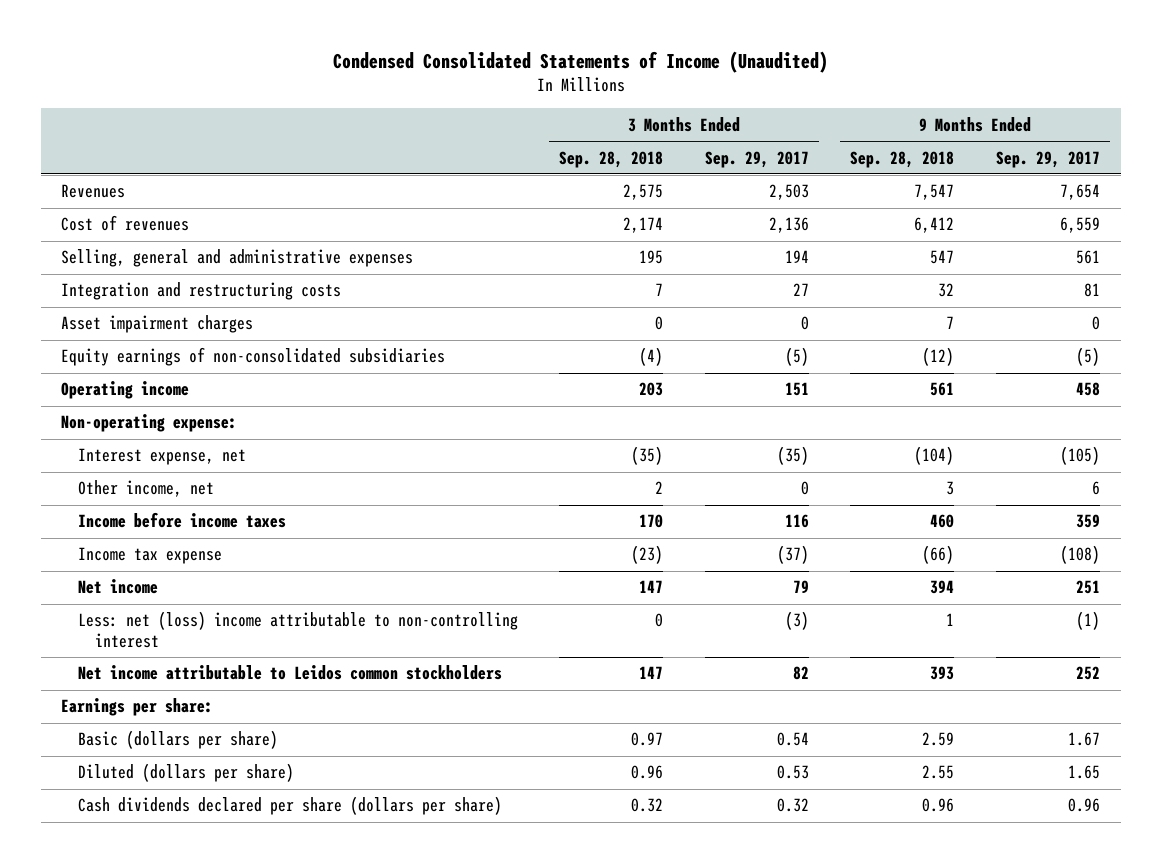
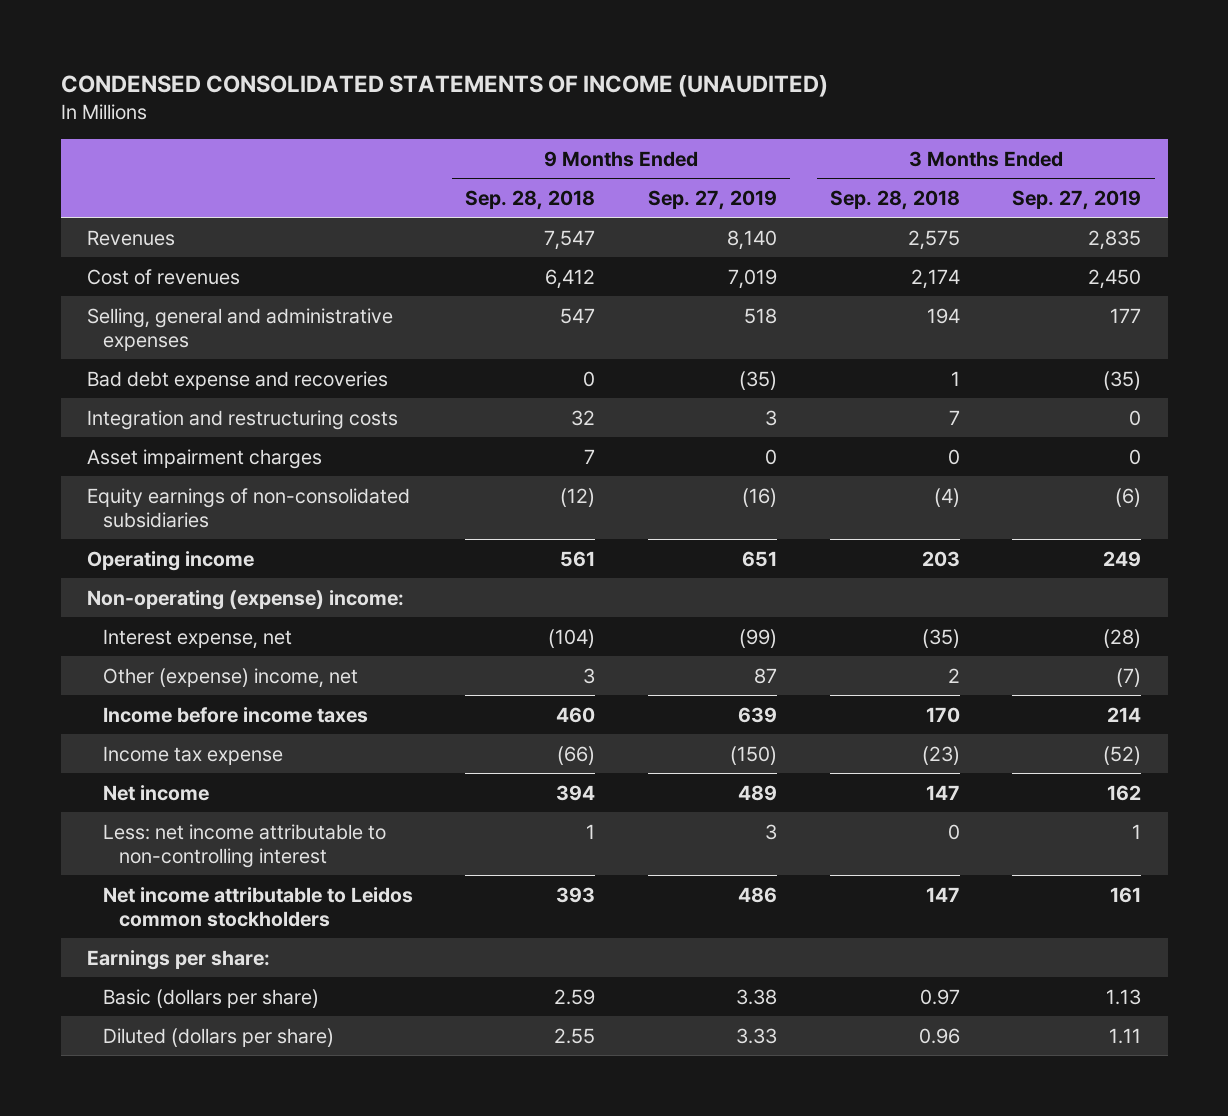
[332,50,828,73] Condensed Consolidated Statements of Income (Unaudited) -> [60,74,828,97] CONDENSED CONSOLIDATED STATEMENTS OF INCOME (UNAUDITED)
[704,150,809,168] Sep. 29, 2017 -> none
[995,150,1100,168] Sep. 29, 2017 -> none
none -> [648,189,778,210] Sep. 27, 2019
none -> [1012,189,1142,210] Sep. 27, 2019
[639,250,664,265] 195 -> [926,307,960,324] 194
none -> [86,370,388,390] Bad debt expense and recoveries
[61,414,238,433] Non-operating expense: -> [86,589,404,610] Non-operating (expense) income:
[77,480,214,498] Other income, net -> [102,667,358,688] Other (expense) income, net
[77,611,518,648] Less: net (loss) income attributable to non-controlling interest -> [102,823,386,868] Less: net income attributable to non-controlling interest
[77,796,502,816] Cash dividends declared per share (dollars per share) -> none

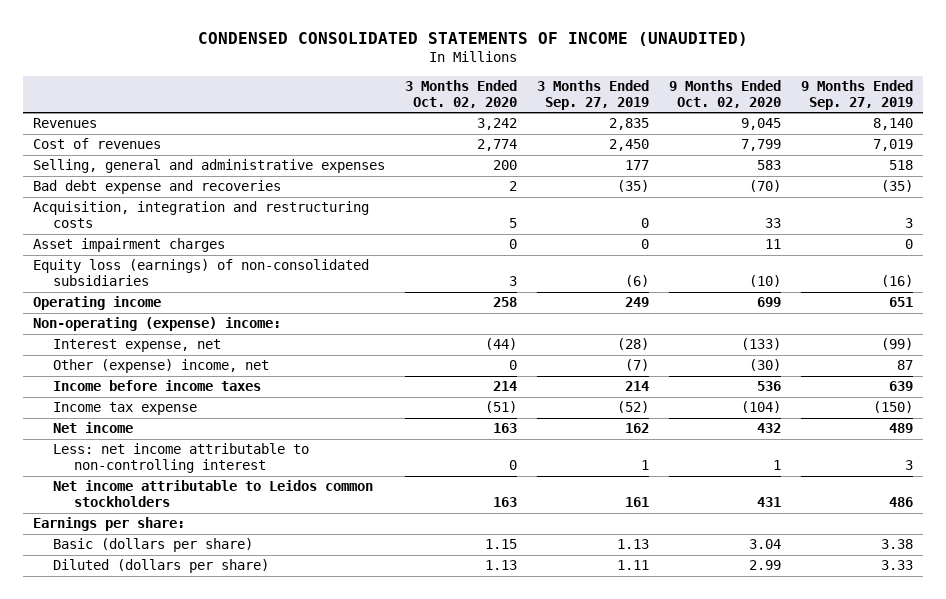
[465,189,596,210] Sep. 28, 2018 -> none
[829,189,960,210] Sep. 28, 2018 -> none
none -> [404,80,517,109] 3 Months Ended Oct. 02, 2020
none -> [668,80,781,109] 9 Months Ended Oct. 02, 2020
[86,409,398,430] Integration and restructuring costs -> [32,201,369,229] Acquisition, integration and restructuring costs
[86,487,410,528] Equity earnings of non-consolidated subsidiaries -> [32,259,369,287] Equity loss (earnings) of non-consolidated subsidiaries

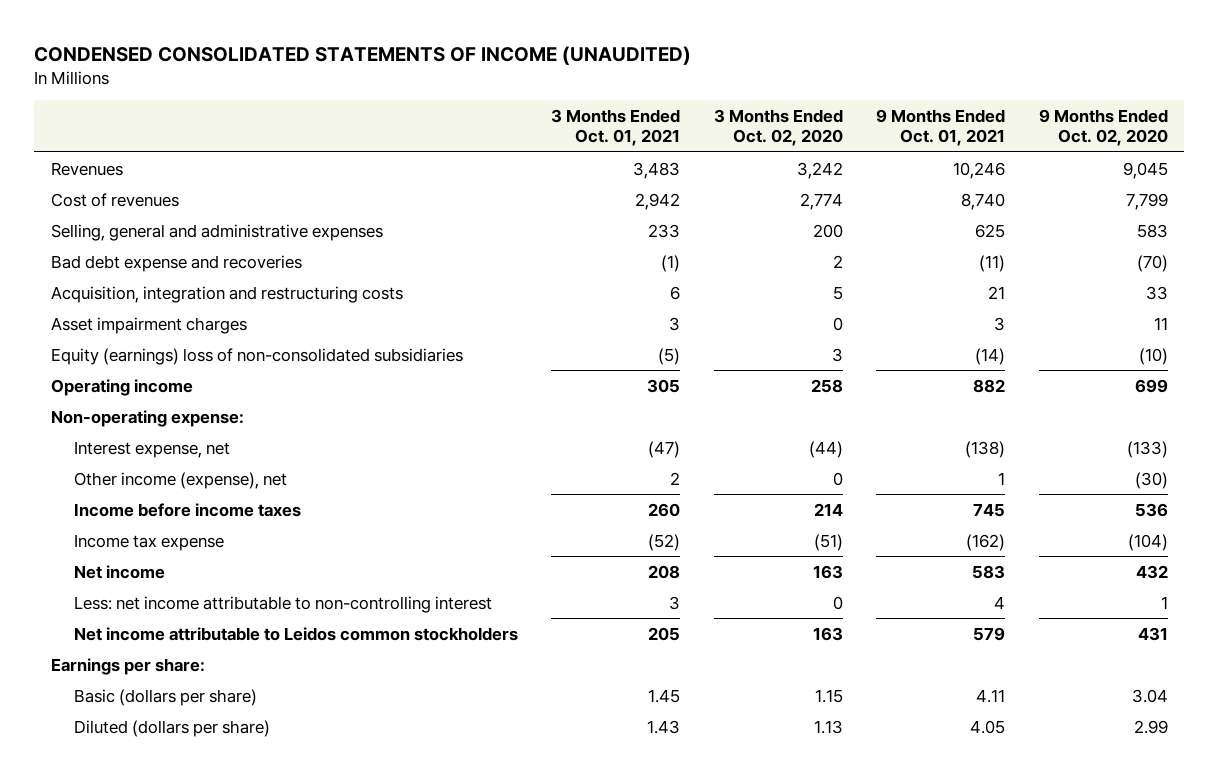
[536,80,649,111] 3 Months Ended Sep. 27, 2019 -> none
[800,80,913,111] 9 Months Ended Sep. 27, 2019 -> none
none -> [551,109,681,147] 3 Months Ended Oct. 01, 2021
none -> [876,109,1006,147] 9 Months Ended Oct. 01, 2021
[32,259,369,287] Equity loss (earnings) of non-consolidated subsidiaries -> [51,347,464,365] Equity (earnings) loss of non-consolidated subsidiaries
[32,317,281,332] Non-operating (expense) income: -> [51,409,245,427] Non-operating expense:
[53,359,270,374] Other (expense) income, net -> [73,471,287,489] Other income (expense), net

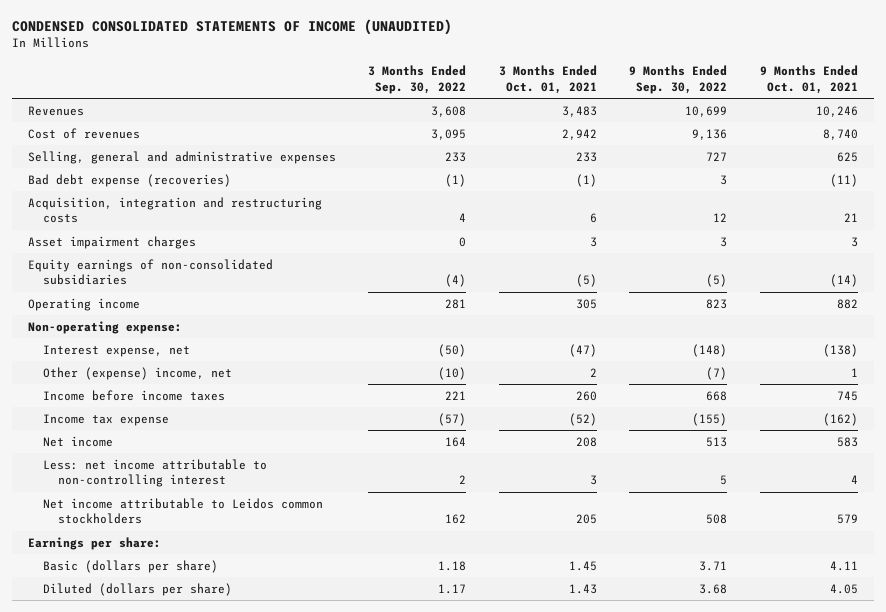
[713,109,843,147] 3 Months Ended Oct. 02, 2020 -> none
[1038,109,1168,147] 9 Months Ended Oct. 02, 2020 -> none
none -> [368,65,467,94] 3 Months Ended Sep. 30, 2022
none -> [629,65,728,94] 9 Months Ended Sep. 30, 2022
[51,254,303,272] Bad debt expense and recoveries -> [27,174,231,188] Bad debt expense (recoveries)
[51,347,464,365] Equity (earnings) loss of non-consolidated subsidiaries -> [27,259,273,286] Equity earnings of non-consolidated subsidiaries
[73,471,287,489] Other income (expense), net -> [42,367,232,381] Other (expense) income, net

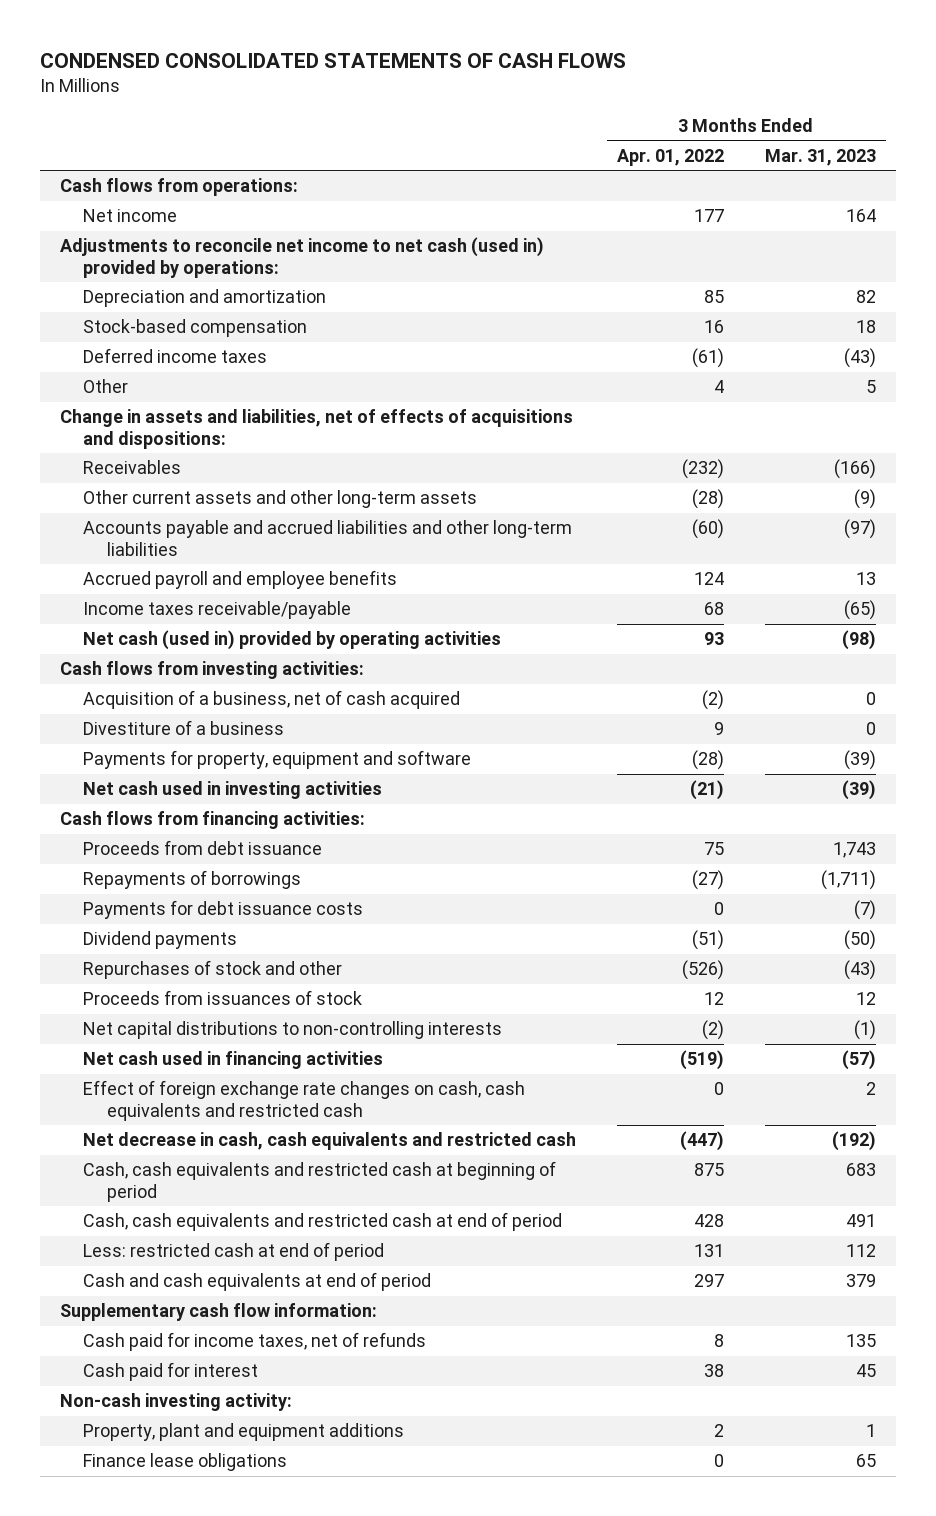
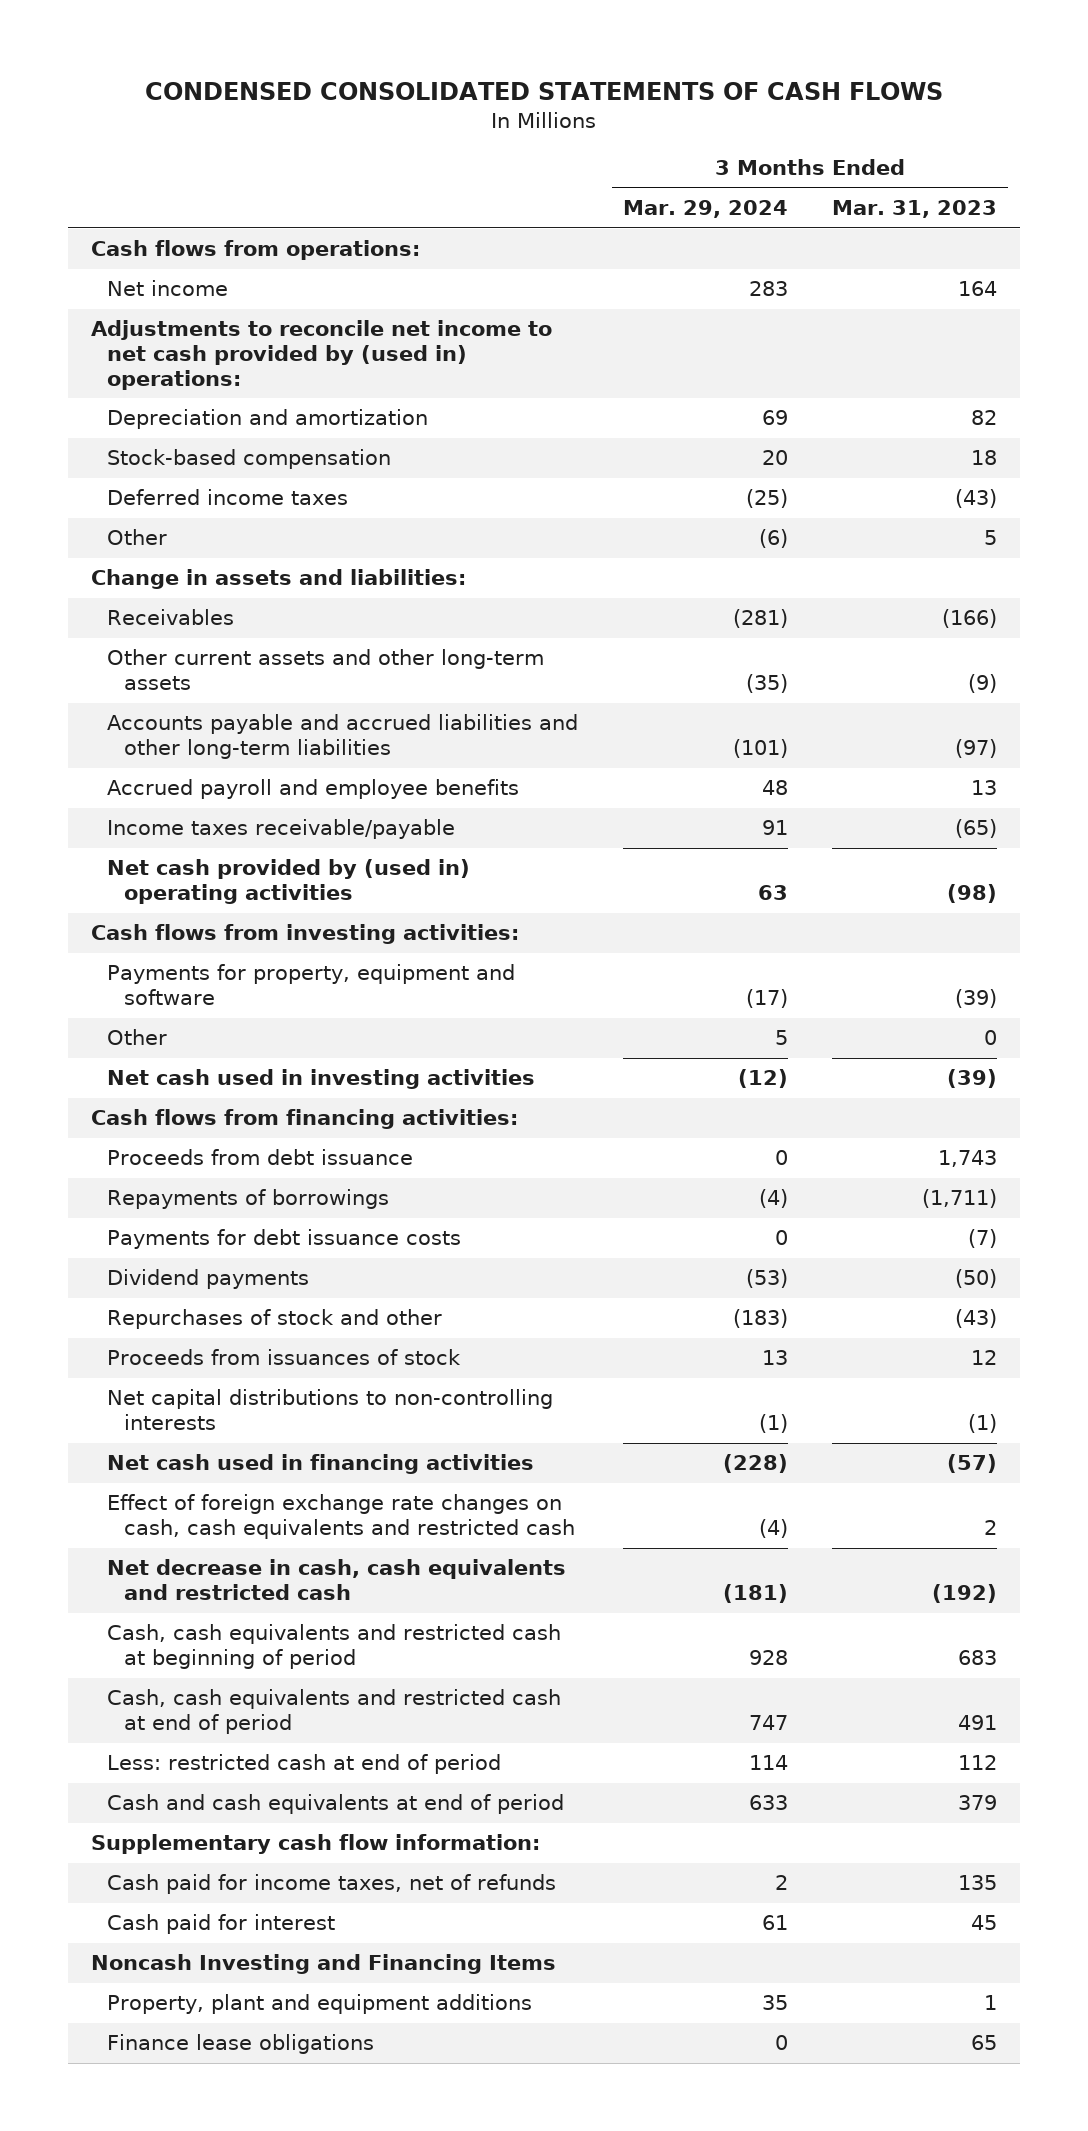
[617,148,725,166] Apr. 01, 2022 -> none
none -> [622,200,788,219] Mar. 29, 2024
[60,237,545,278] Adjustments to reconcile net income to net cash (used in) provided by operations: -> [90,320,552,390] Adjustments to reconcile net income to net cash provided by (used in) operations:
[60,409,574,449] Change in assets and liabilities, net of effects of acquisitions and dispositions: -> [90,569,466,590] Change in assets and liabilities:
[83,630,502,651] Net cash (used in) provided by operating activities -> [107,859,471,905] Net cash provided by (used in) operating activities
[83,690,461,710] Acquisition of a business, net of cash acquired -> none
[83,720,285,736] Divestiture of a business -> none
none -> [107,1029,168,1046] Other
[60,1393,293,1412] Non-cash investing activity: -> [90,1954,556,1975] Noncash Investing and Financing Items

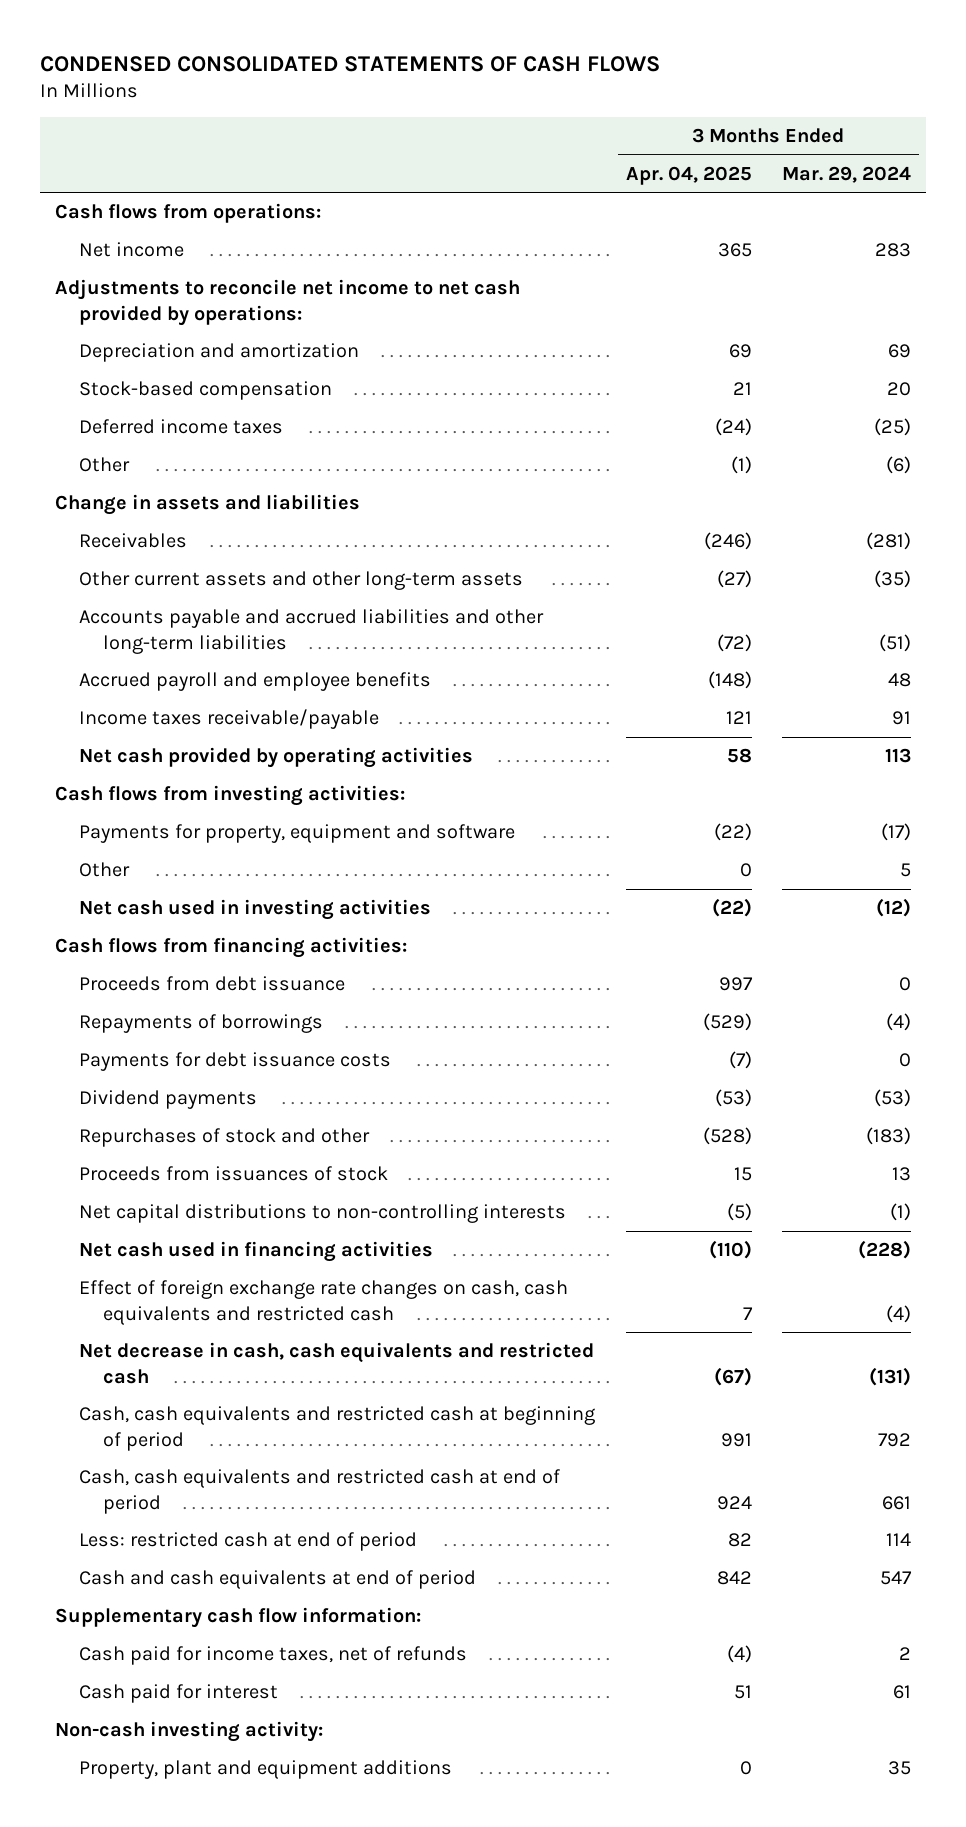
[832,200,998,219] Mar. 31, 2023 -> none
none -> [625,165,752,185] Apr. 04, 2025
[90,320,552,390] Adjustments to reconcile net income to net cash provided by (used in) operations: -> [55,279,521,326] Adjustments to reconcile net income to net cash provided by operations:
[90,569,466,590] Change in assets and liabilities: -> [55,494,361,516] Change in assets and liabilities
[732,739,788,759] (101) -> [879,633,912,652] (51)
[107,859,471,905] Net cash provided by (used in) operating activities -> [79,747,474,769] Net cash provided by operating activities
[757,885,788,901] 63 -> [885,748,912,764] 113
[722,1584,788,1604] (181) -> [869,1366,912,1386] (131)
[748,1650,788,1666] 928 -> [878,1432,912,1447] 792
[748,1715,788,1731] 747 -> [882,1495,912,1510] 661
[748,1795,788,1811] 633 -> [880,1571,913,1586] 547
[90,1954,556,1975] Noncash Investing and Financing Items -> [55,1721,324,1743] Non-cash investing activity:
[107,2034,375,2055] Finance lease obligations -> none

